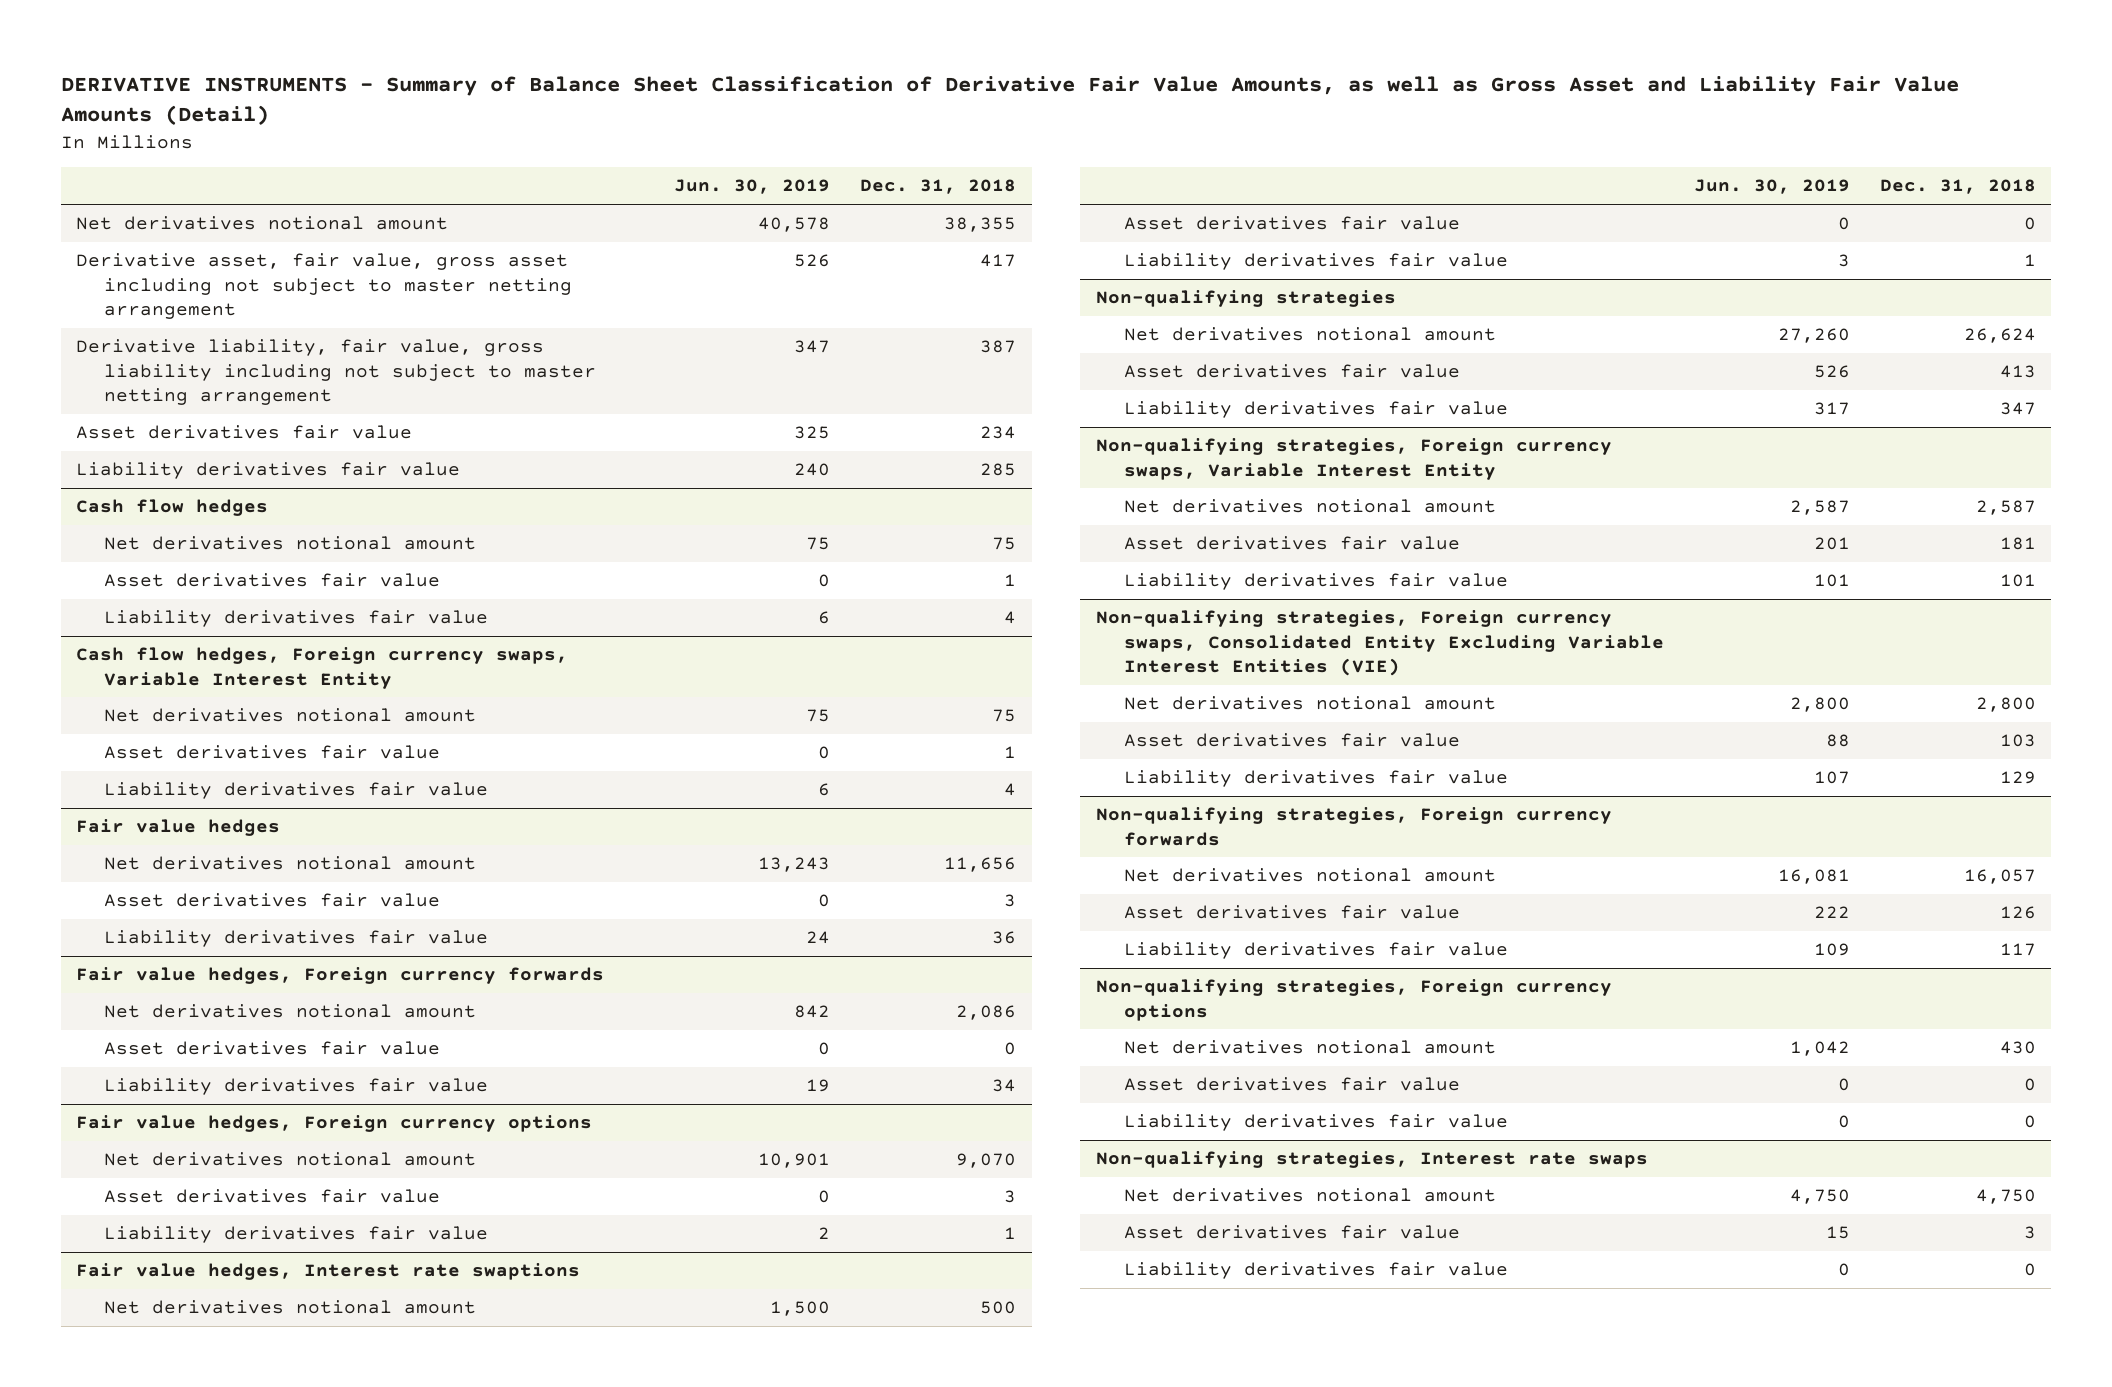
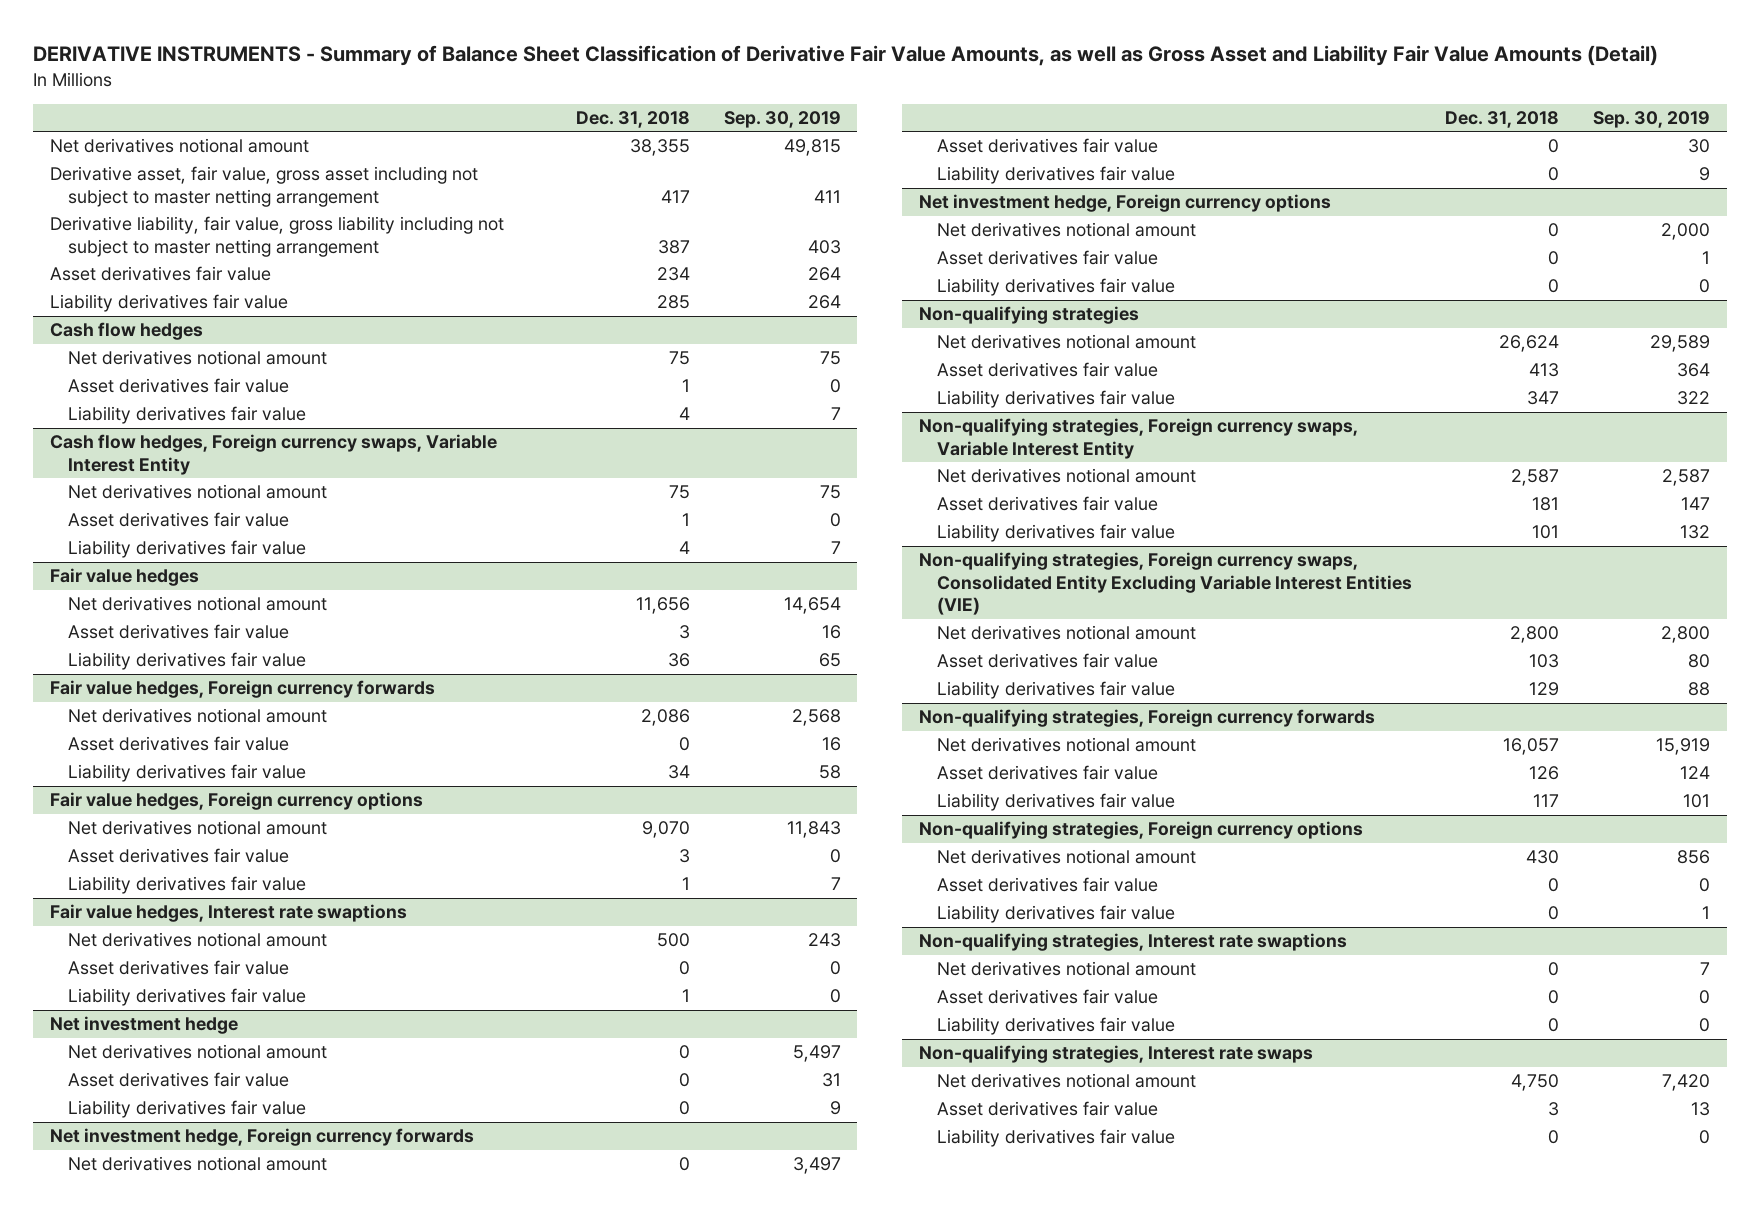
[674,179,831,195] Jun. 30, 2019 -> none
none -> [723,110,841,128] Sep. 30, 2019
none -> [49,1016,238,1035] Net investment hedge
none -> [67,1044,327,1060] Net derivatives notional amount
none -> [67,1072,289,1088] Asset derivatives fair value
none -> [67,1100,306,1119] Liability derivatives fair value
none -> [49,1128,474,1147] Net investment hedge, Foreign currency forwards
none -> [67,1156,327,1172] Net derivatives notional amount
none -> [936,138,1158,154] Asset derivatives fair value
none -> [936,166,1175,185] Liability derivatives fair value
none -> [919,194,1332,213] Net investment hedge, Foreign currency options
none -> [936,222,1196,238] Net derivatives notional amount
none -> [936,250,1158,266] Asset derivatives fair value
none -> [936,278,1175,297] Liability derivatives fair value
none -> [919,933,1348,952] Non-qualifying strategies, Interest rate swaptions
none -> [936,961,1196,977] Net derivatives notional amount
none -> [936,989,1158,1005] Asset derivatives fair value
none -> [936,1017,1175,1036] Liability derivatives fair value

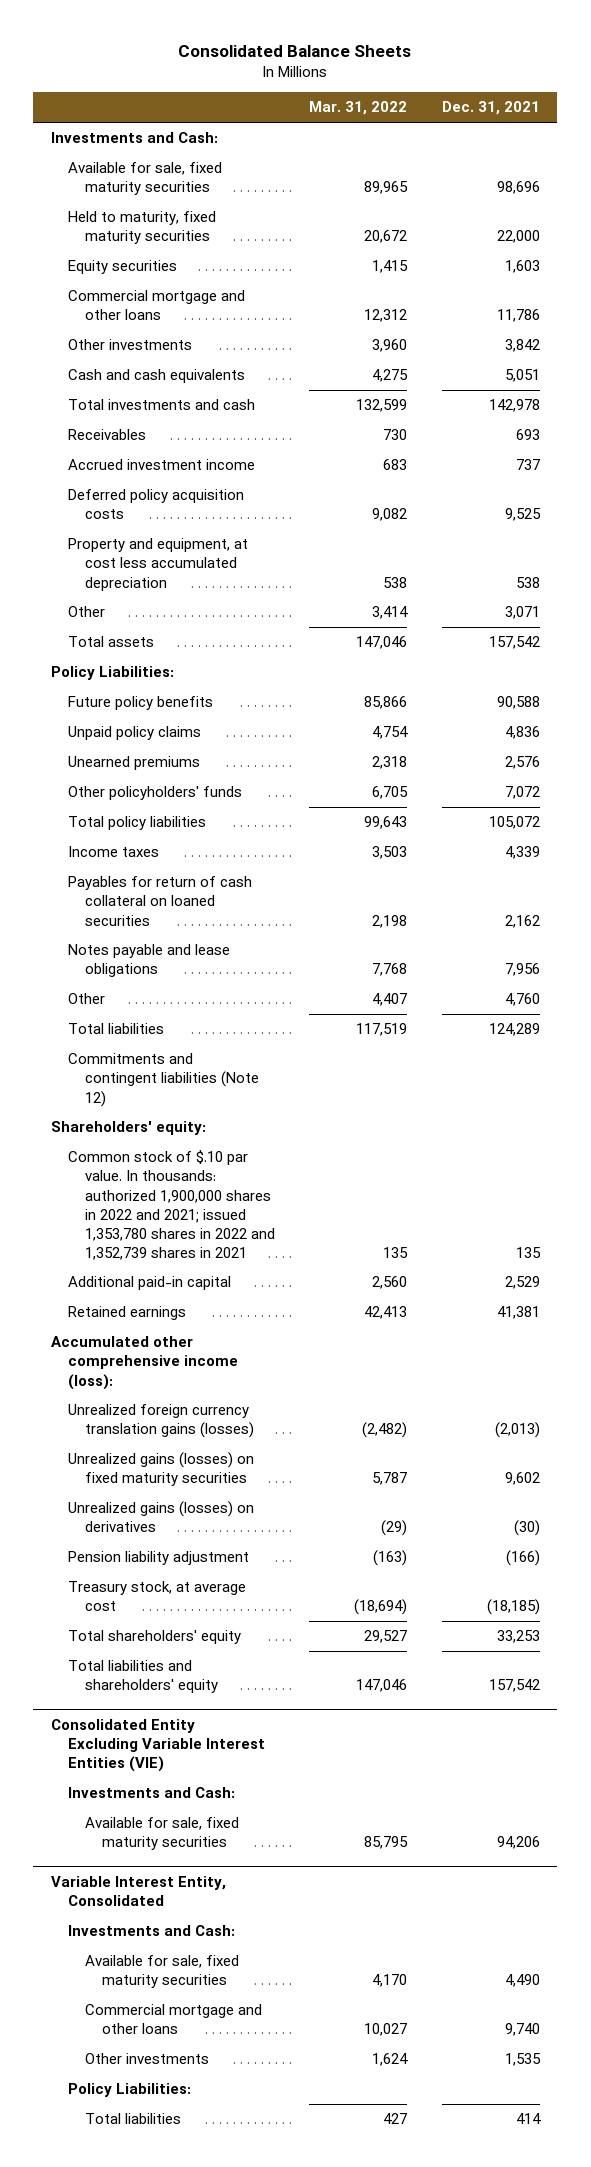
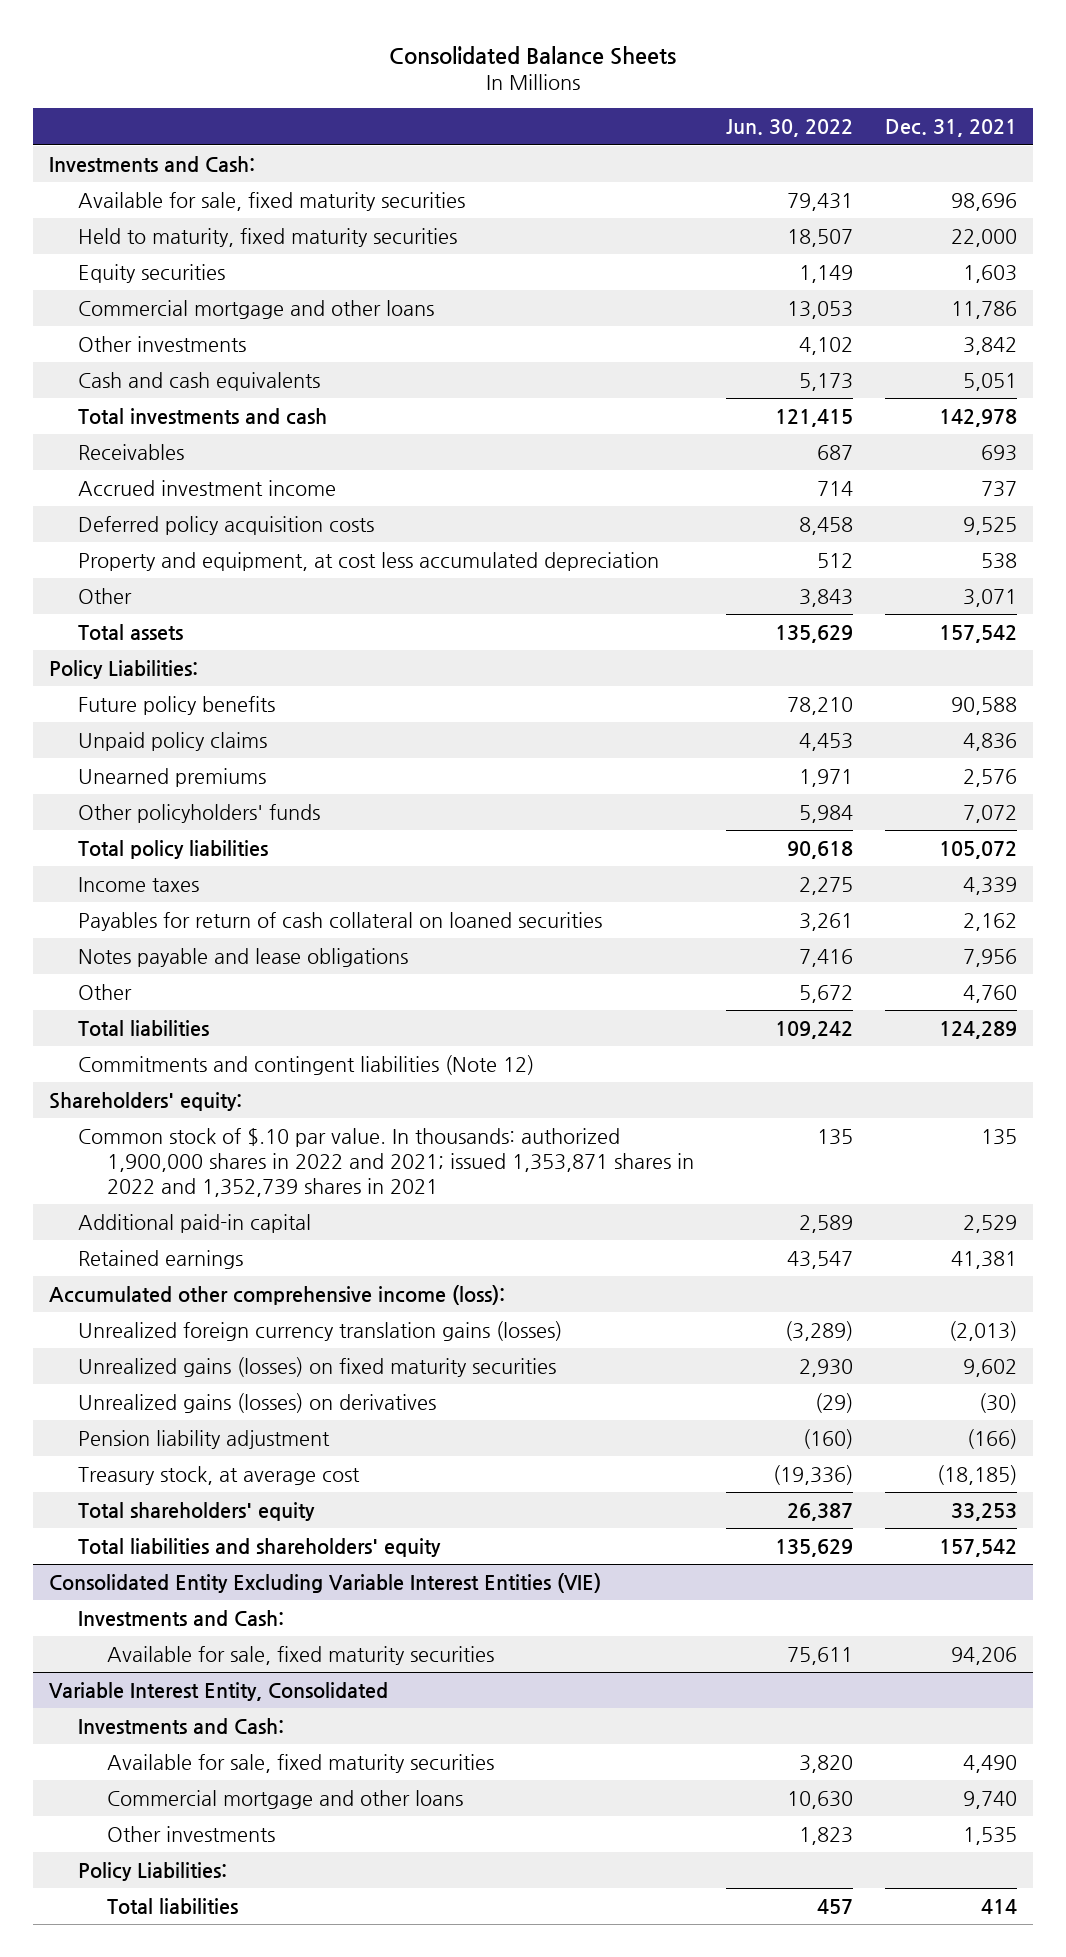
[309,101,408,116] Mar. 31, 2022 -> none
none -> [725,119,853,138] Jun. 30, 2022
[67,1150,275,1260] Common stock of $.10 par value. In thousands: authorized 1,900,000 shares in 2022 and 2021; issued 1,353,780 shares in 2022 and 1,352,739 shares in 2021 -> [77,1127,694,1197] Common stock of $.10 par value. In thousands: authorized 1,900,000 shares in 2022 and 2021; issued 1,353,871 shares in 2022 and 1,352,739 shares in 2021

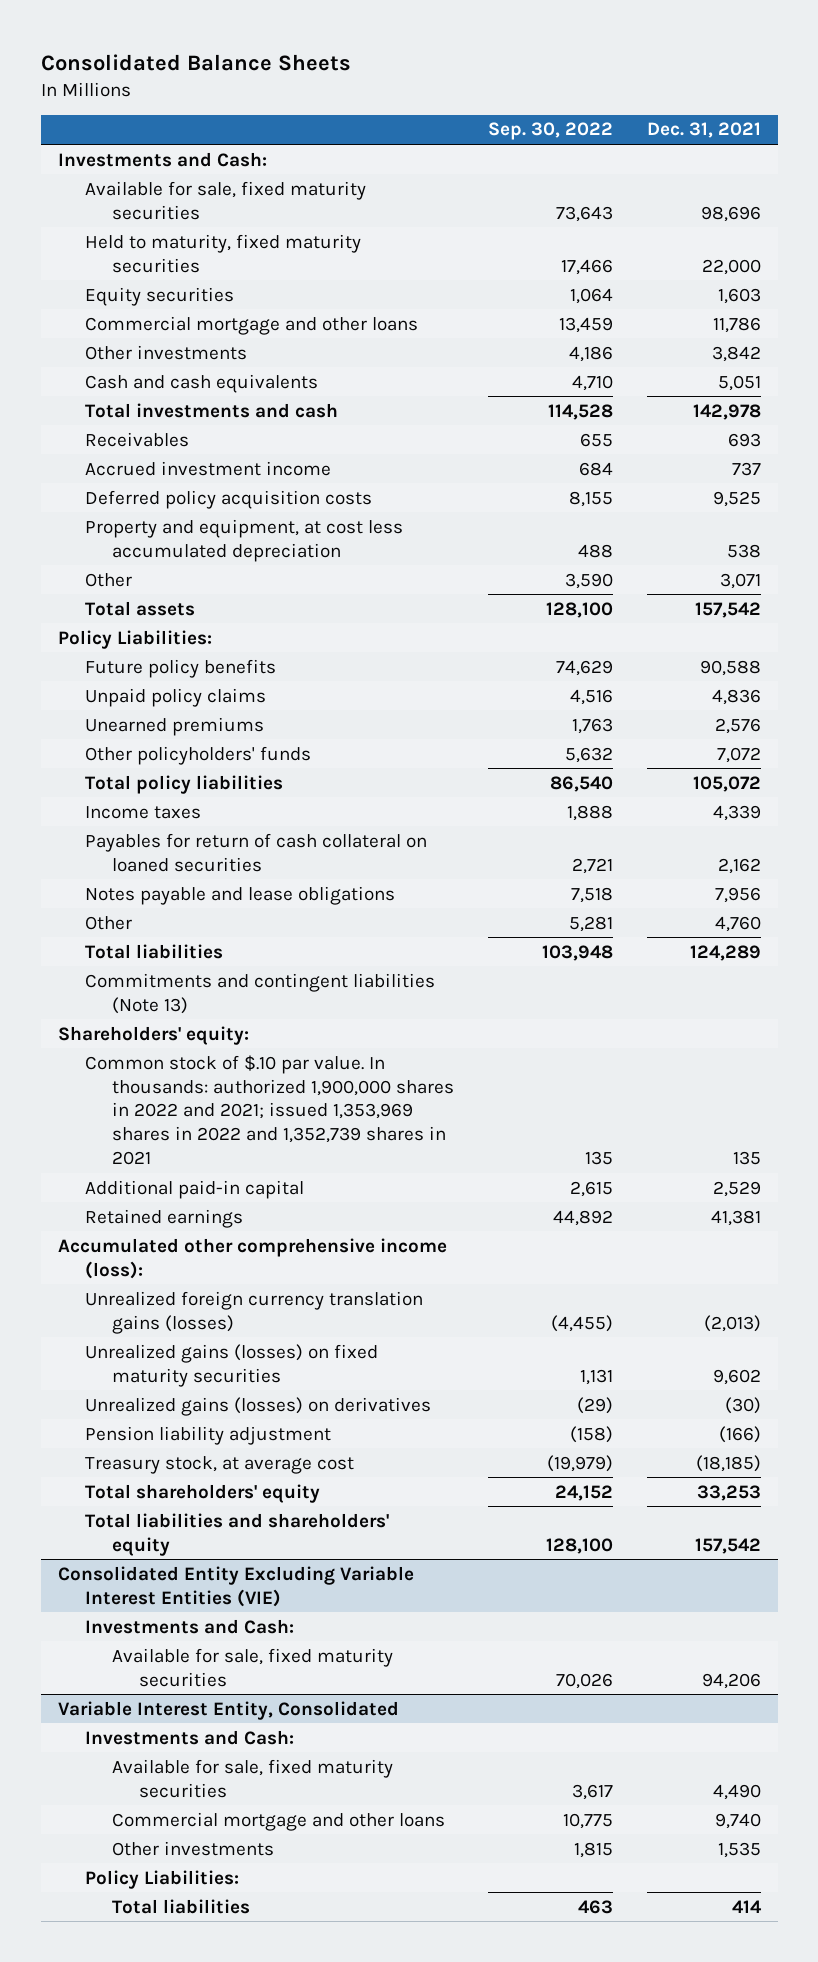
[725,119,853,138] Jun. 30, 2022 -> none
none -> [487,122,613,141] Sep. 30, 2022
[77,1054,534,1075] Commitments and contingent liabilities (Note 12) -> [84,972,435,1014] Commitments and contingent liabilities (Note 13)
[77,1127,694,1197] Common stock of $.10 par value. In thousands: authorized 1,900,000 shares in 2022 and 2021; issued 1,353,871 shares in 2022 and 1,352,739 shares in 2021 -> [84,1054,455,1165] Common stock of $.10 par value. In thousands: authorized 1,900,000 shares in 2022 and 2021; issued 1,353,969 shares in 2022 and 1,352,739 shares in 2021

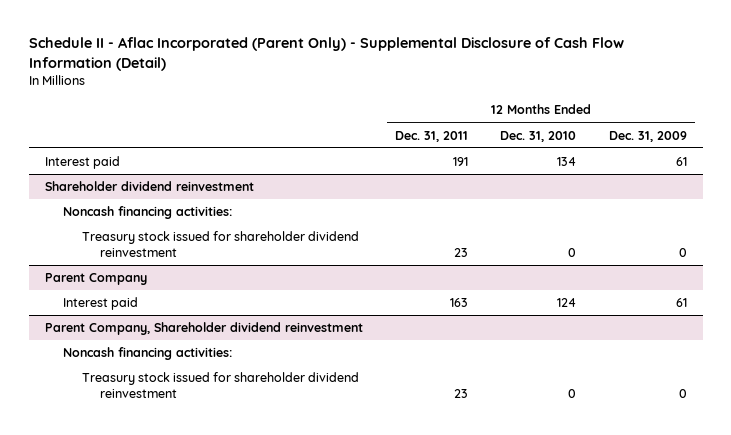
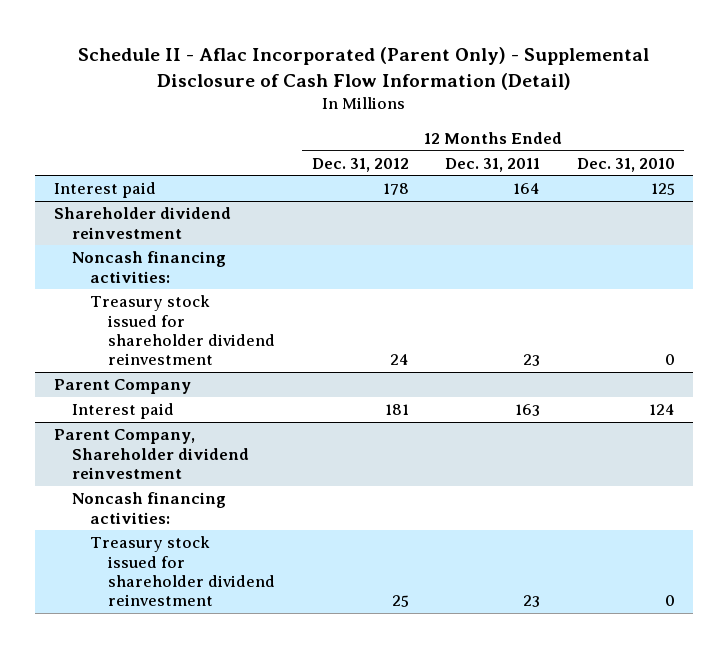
[608,130,687,142] Dec. 31, 2009 -> none
none -> [311,157,409,172] Dec. 31, 2012
[453,157,469,167] 191 -> [513,183,541,195] 164
[557,157,577,167] 134 -> [650,183,675,196] 125

